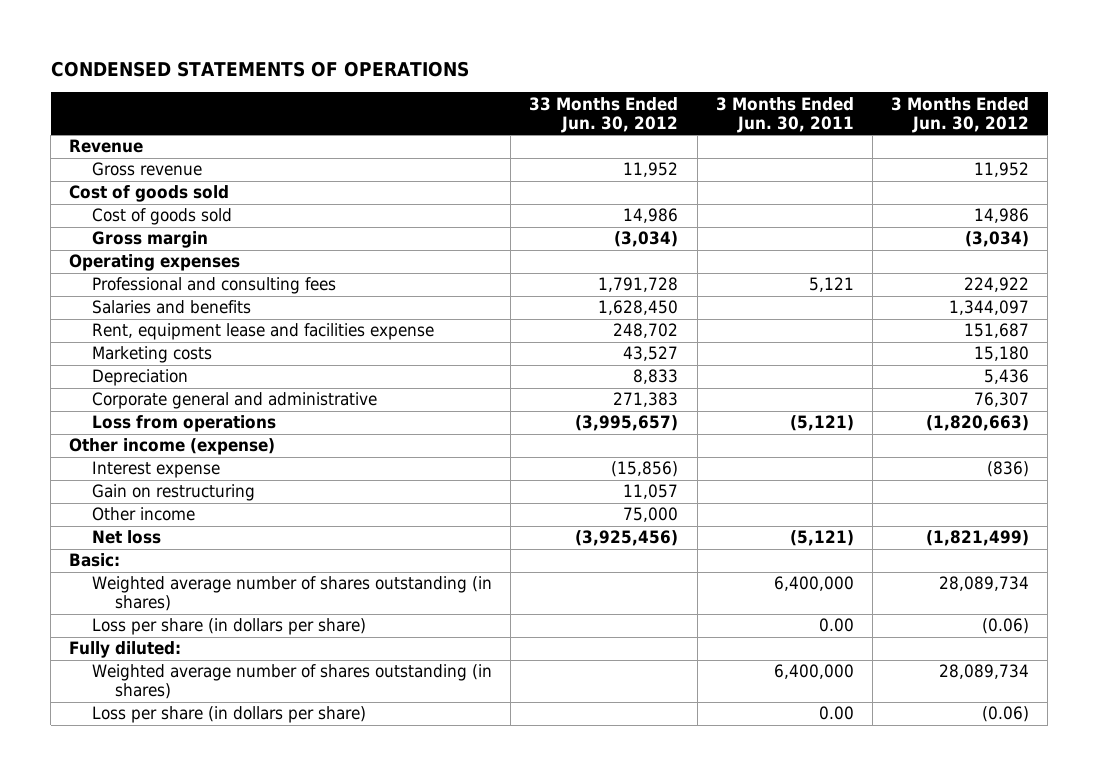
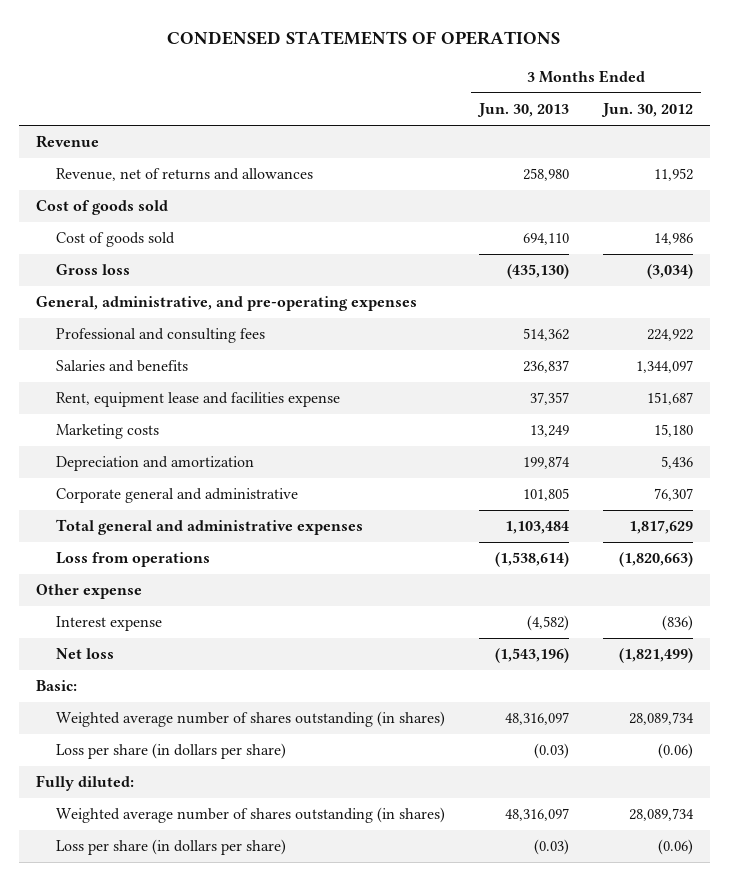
[529,96,679,133] 33 Months Ended Jun. 30, 2012 -> none
[715,96,854,133] 3 Months Ended Jun. 30, 2011 -> none
none -> [477,103,570,118] Jun. 30, 2013
[92,162,203,177] Gross revenue -> [56,168,314,182] Revenue, net of returns and allowances
[92,231,209,249] Gross margin -> [56,264,131,276] Gross loss
[69,254,241,272] Operating expenses -> [35,296,417,312] General, administrative, and pre-operating expenses
[92,369,189,387] Depreciation -> [56,456,255,472] Depreciation and amortization
none -> [56,519,364,536] Total general and administrative expenses
[69,438,276,456] Other income (expense) -> [35,584,142,600] Other expense
[92,484,256,502] Gain on restructuring -> none
[92,507,196,522] Other income -> none

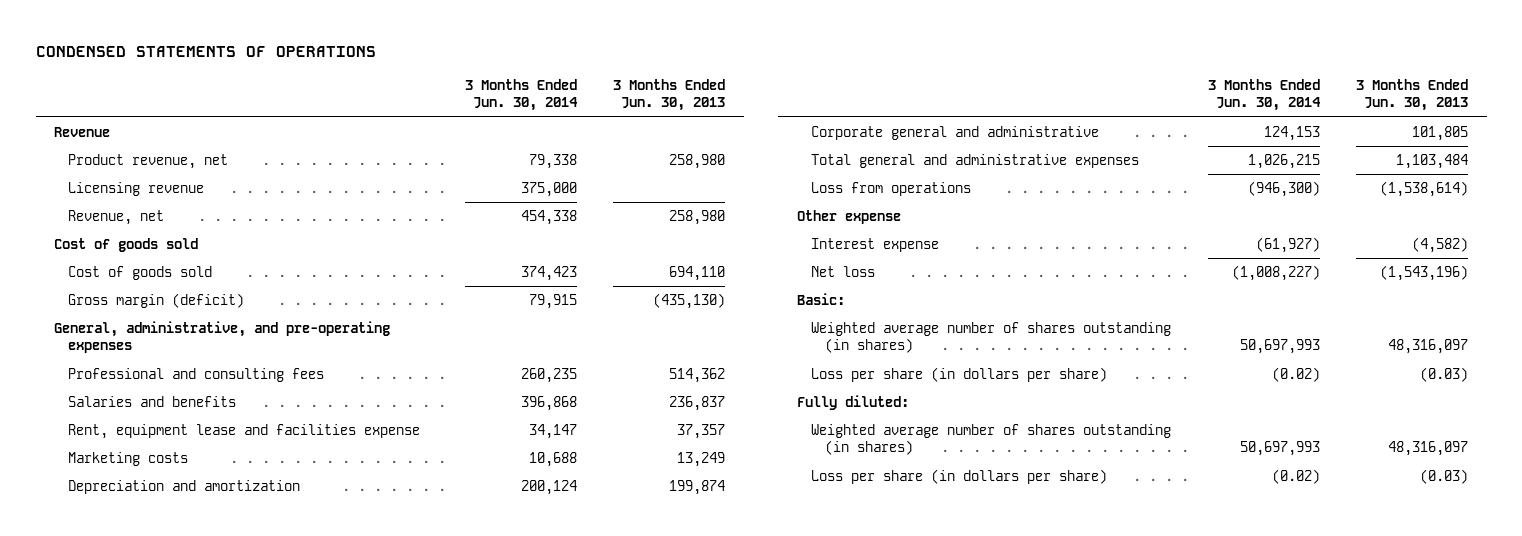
[600,103,693,118] Jun. 30, 2012 -> none
none -> [464,78,578,112] 3 Months Ended Jun. 30, 2014
[56,168,314,182] Revenue, net of returns and allowances -> [68,153,229,169] Product revenue, net
none -> [68,181,205,196] Licensing revenue
none -> [68,209,165,225] Revenue, net
[56,264,131,276] Gross loss -> [68,292,245,308] Gross margin (deficit)

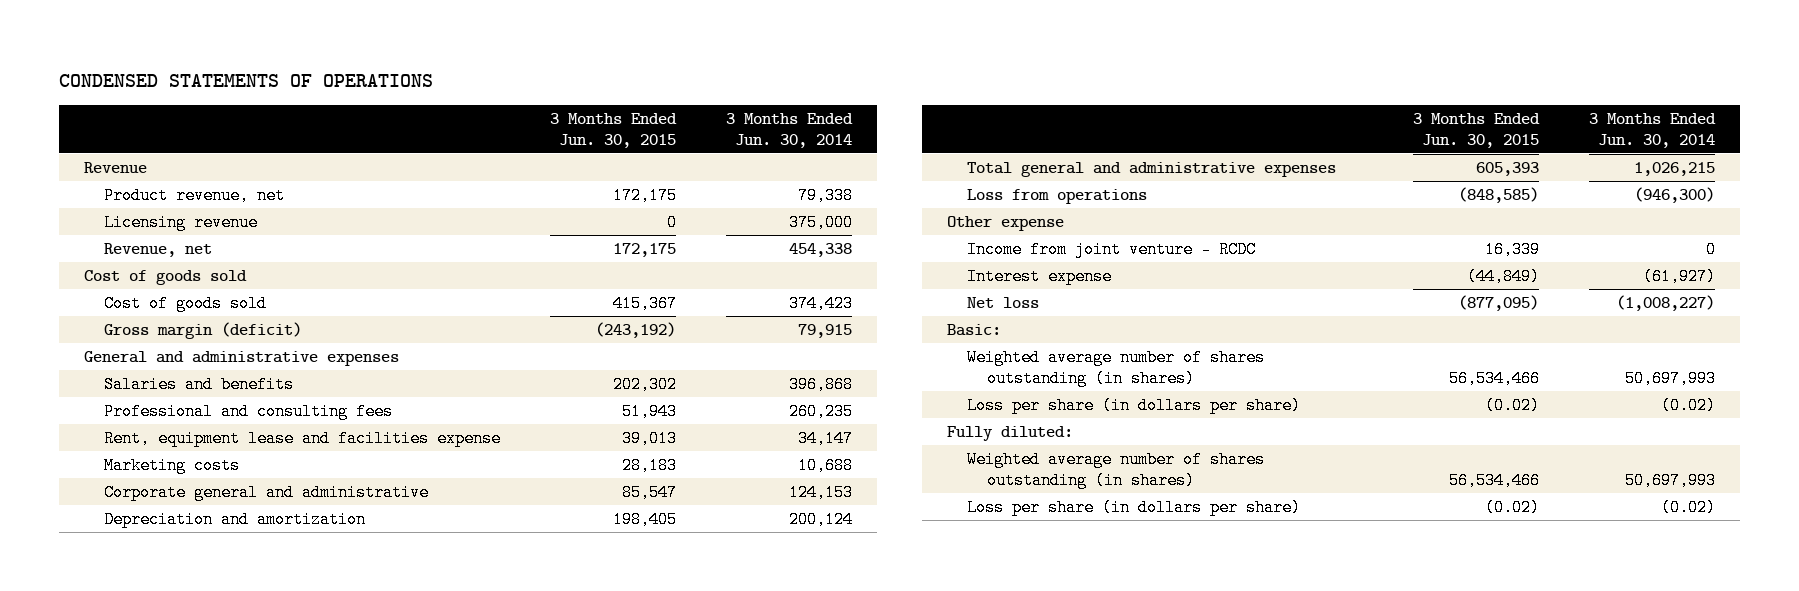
[613,78,726,112] 3 Months Ended Jun. 30, 2013 -> none
none -> [549,112,677,148] 3 Months Ended Jun. 30, 2015
[53,320,390,354] General, administrative, and pre-operating expenses -> [84,350,400,366] General and administrative expenses
[68,367,325,382] Professional and consulting fees -> [103,402,393,420] Professional and consulting fees
[68,479,301,494] Depreciation and amortization -> [103,510,366,528] Depreciation and amortization
none -> [966,240,1256,258] Income from joint venture - RCDC

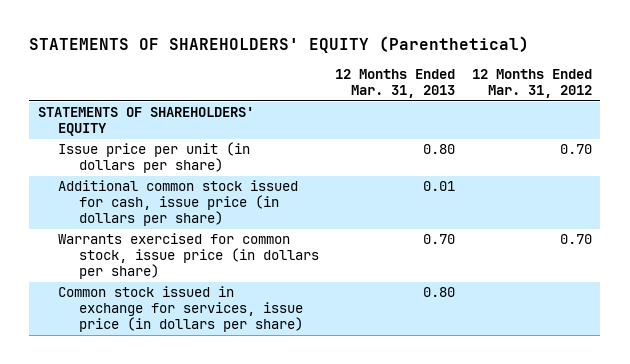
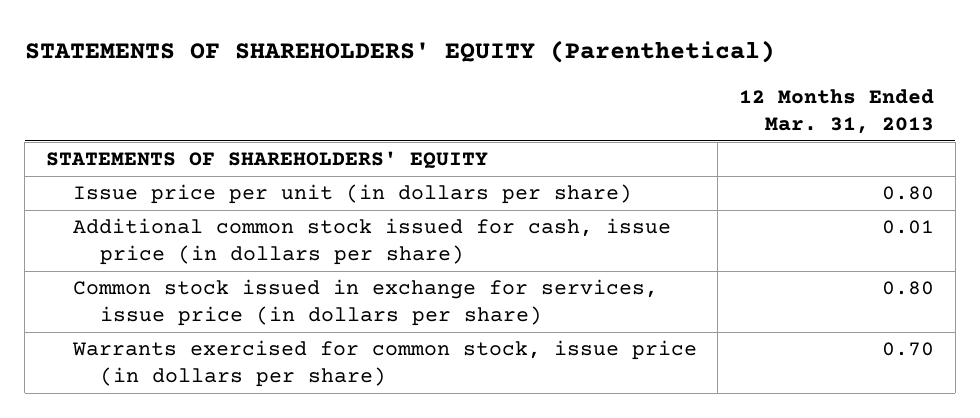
[472,69,593,99] 12 Months Ended Mar. 31, 2012 -> none
[58,233,319,280] Warrants exercised for common stock, issue price (in dollars per share) -> [71,340,697,387] Warrants exercised for common stock, issue price (in dollars per share)

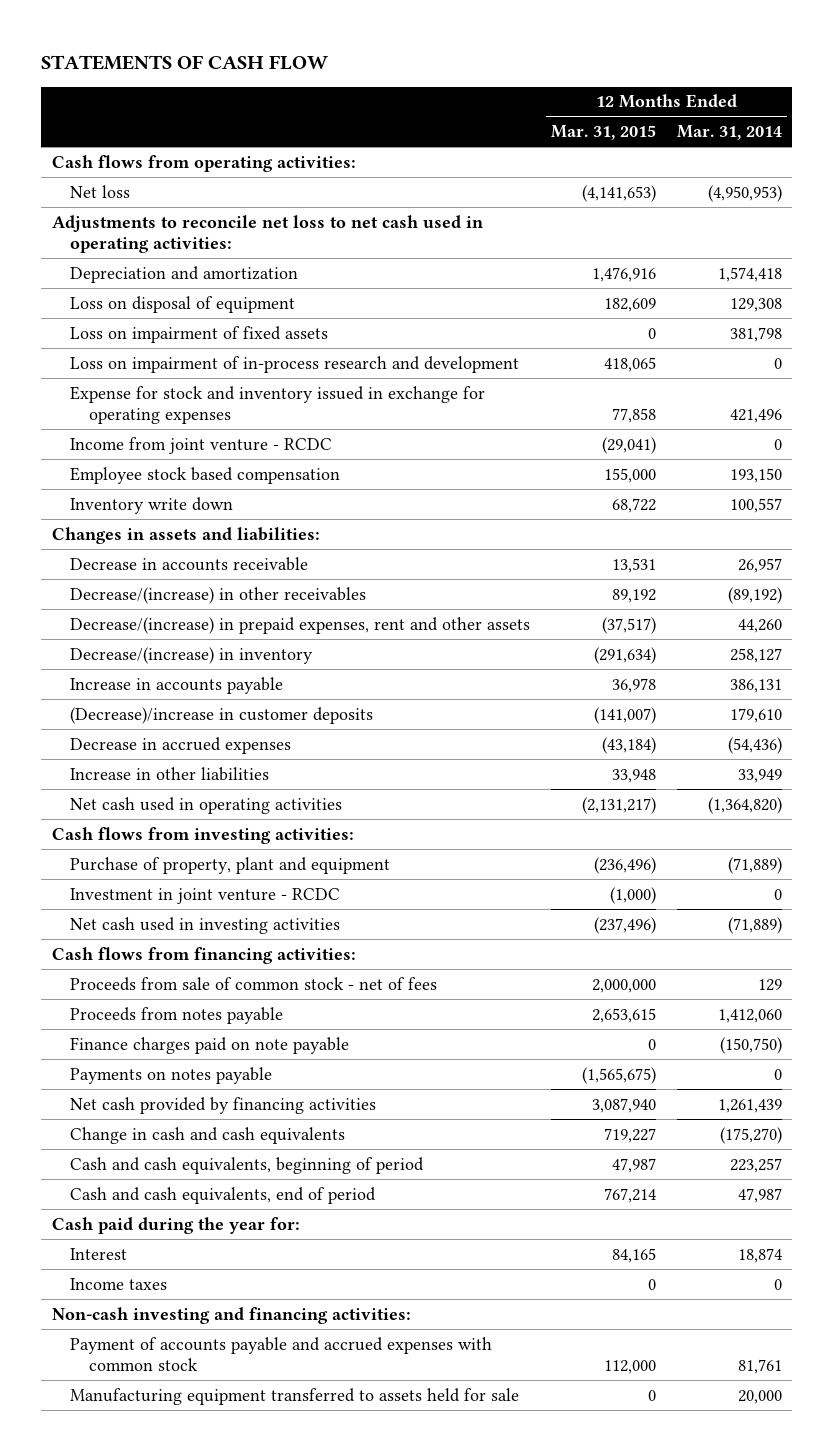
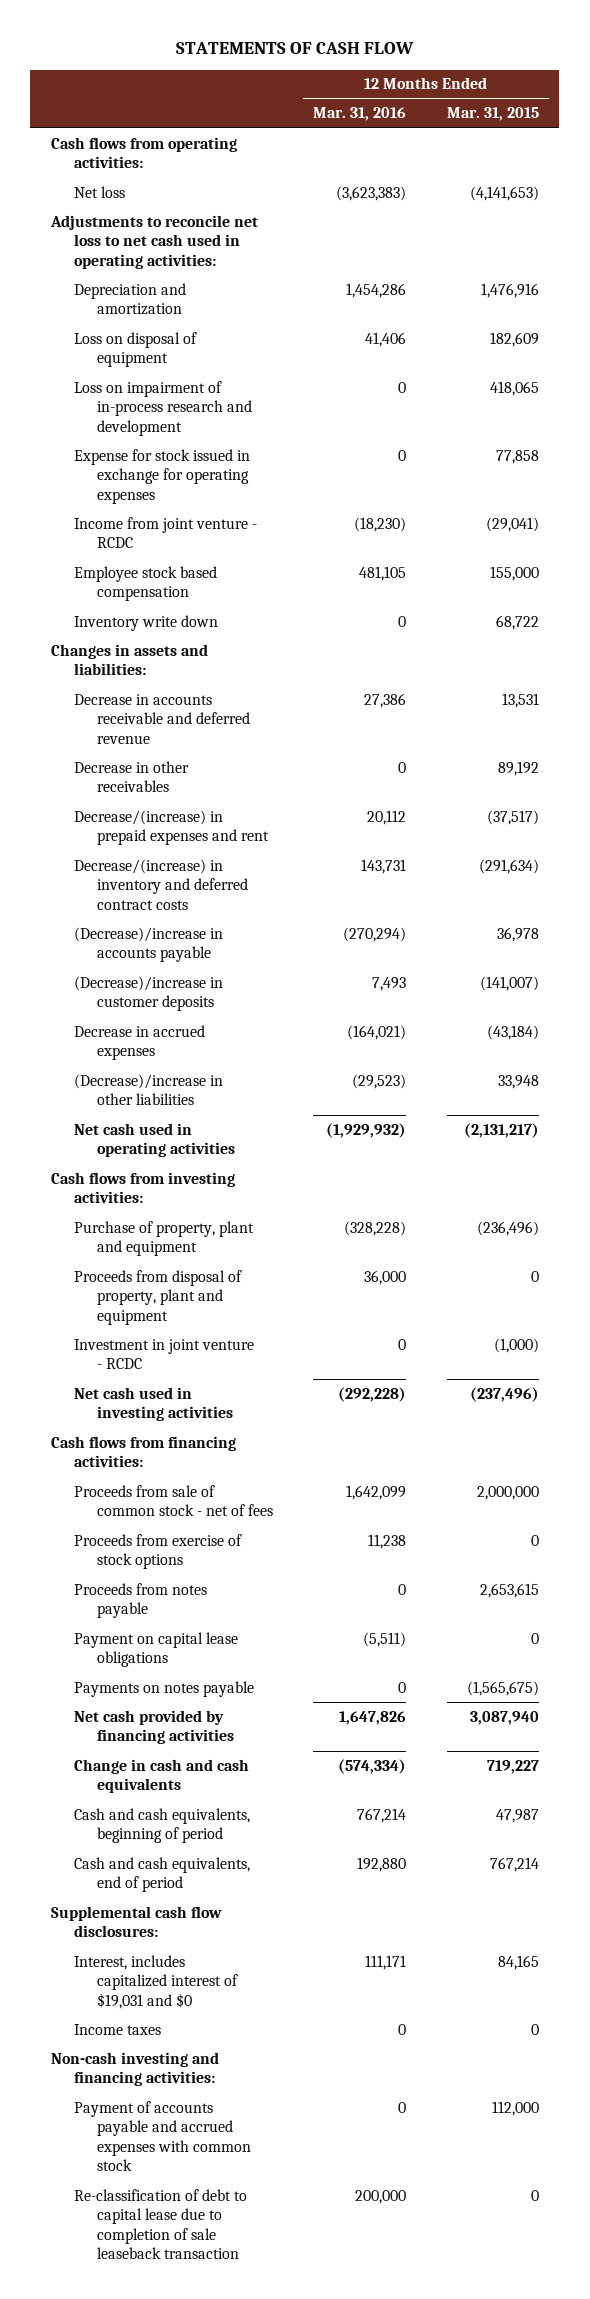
[676,125,782,141] Mar. 31, 2014 -> none
none -> [313,107,407,122] Mar. 31, 2016
[70,325,329,343] Loss on impairment of fixed assets -> none
[70,385,486,425] Expense for stock and inventory issued in exchange for operating expenses -> [73,448,250,504] Expense for stock issued in exchange for operating expenses
[70,556,309,571] Decrease in accounts receivable -> [73,693,250,744] Decrease in accounts receivable and deferred revenue
[70,586,367,604] Decrease/(increase) in other receivables -> [73,760,189,793] Decrease in other receivables
[70,616,531,634] Decrease/(increase) in prepaid expenses, rent and other assets -> [73,809,269,846] Decrease/(increase) in prepaid expenses and rent
[70,646,314,664] Decrease/(increase) in inventory -> [73,858,248,910] Decrease/(increase) in inventory and deferred contract costs
[70,676,284,694] Increase in accounts payable -> [73,926,223,963] (Decrease)/increase in accounts payable
[70,766,270,781] Increase in other liabilities -> [73,1073,223,1106] (Decrease)/increase in other liabilities
none -> [73,1269,242,1325] Proceeds from disposal of property, plant and equipment
none -> [73,1533,242,1570] Proceeds from exercise of stock options
[70,1036,350,1054] Finance charges paid on note payable -> none
none -> [73,1631,238,1668] Payment on capital lease obligations
[51,1216,300,1234] Cash paid during the year for: -> [50,1905,222,1938] Supplemental cash flow disclosures:
[70,1247,128,1260] Interest -> [73,1954,238,2009] Interest, includes capitalized interest of $19,031 and $0
[70,1387,520,1405] Manufacturing equipment transferred to assets held for sale -> none
none -> [73,2188,247,2260] Re-classification of debt to capital lease due to completion of sale leaseback transaction

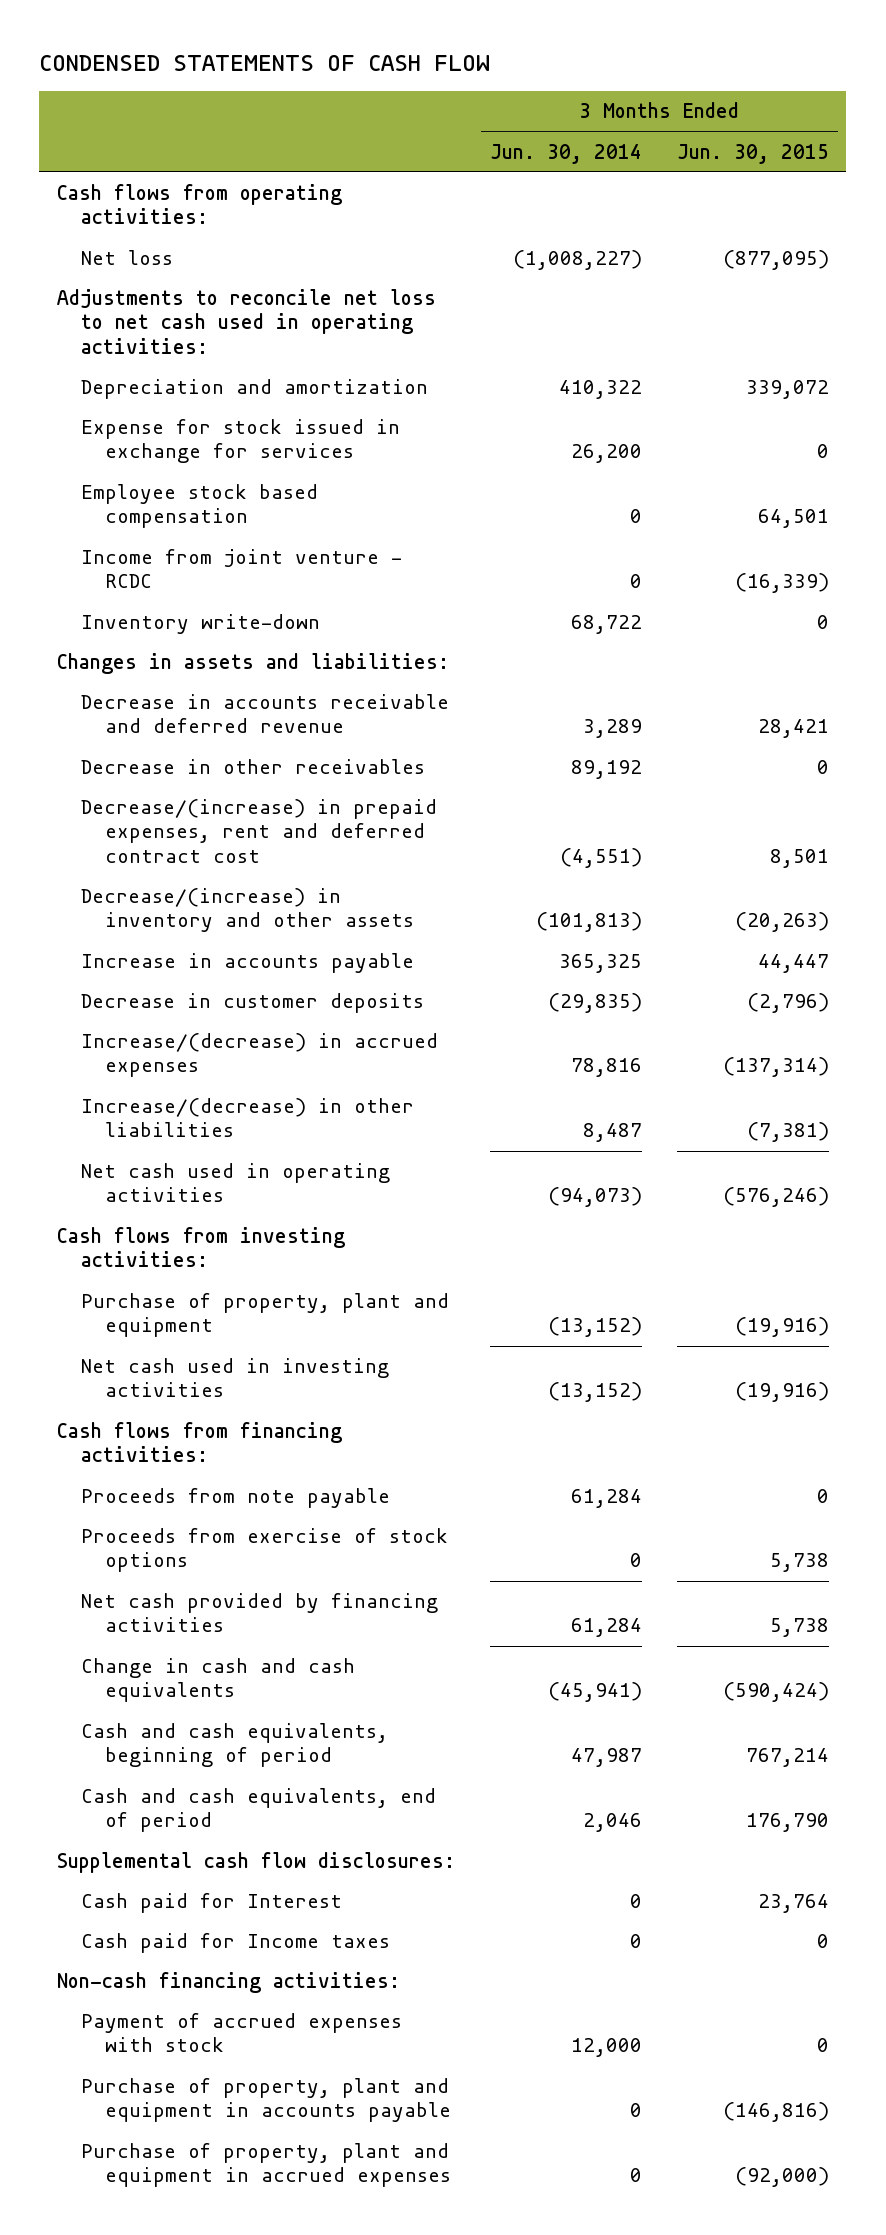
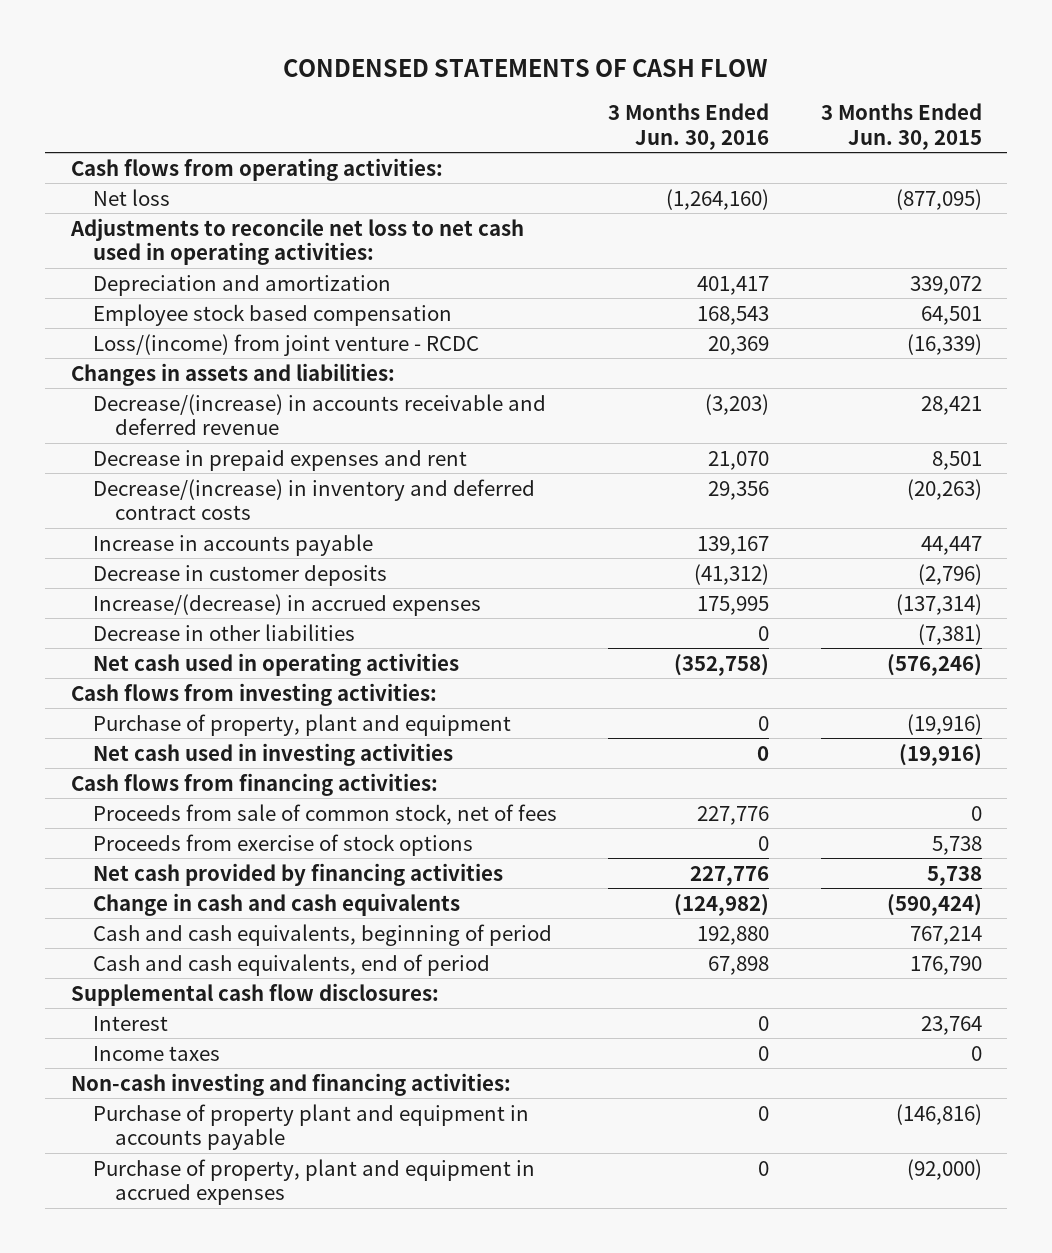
[489,143,642,164] Jun. 30, 2014 -> none
none -> [608,102,770,150] 3 Months Ended Jun. 30, 2016
[81,419,401,464] Expense for stock issued in exchange for services -> none
[81,614,321,635] Inventory write-down -> none
[81,549,403,589] Income from joint venture - RCDC -> [92,333,479,356] Loss/(income) from joint venture - RCDC
[81,759,426,775] Decrease in other receivables -> none
[81,694,450,734] Decrease in accounts receivable and deferred revenue -> [92,393,546,436] Decrease/(increase) in accounts receivable and deferred revenue
[81,799,438,863] Decrease/(increase) in prepaid expenses, rent and deferred contract cost -> [92,449,467,471] Decrease in prepaid expenses and rent
[81,888,415,933] Decrease/(increase) in inventory and other assets -> [92,478,535,521] Decrease/(increase) in inventory and deferred contract costs
[81,1098,415,1138] Increase/(decrease) in other liabilities -> [92,623,355,641] Decrease in other liabilities
[81,1488,391,1509] Proceeds from note payable -> none
none -> [92,803,557,825] Proceeds from sale of common stock, net of fees
[81,2013,403,2053] Payment of accrued expenses with stock -> none
[81,1893,343,1914] Cash paid for Interest -> [92,1015,168,1031] Interest
[81,1933,391,1954] Cash paid for Income taxes -> [92,1045,220,1061] Income taxes
[56,1972,400,1994] Non-cash financing activities: -> [70,1072,511,1096] Non-cash investing and financing activities:
[81,2078,452,2123] Purchase of property, plant and equipment in accounts payable -> [92,1103,529,1151] Purchase of property plant and equipment in accounts payable

